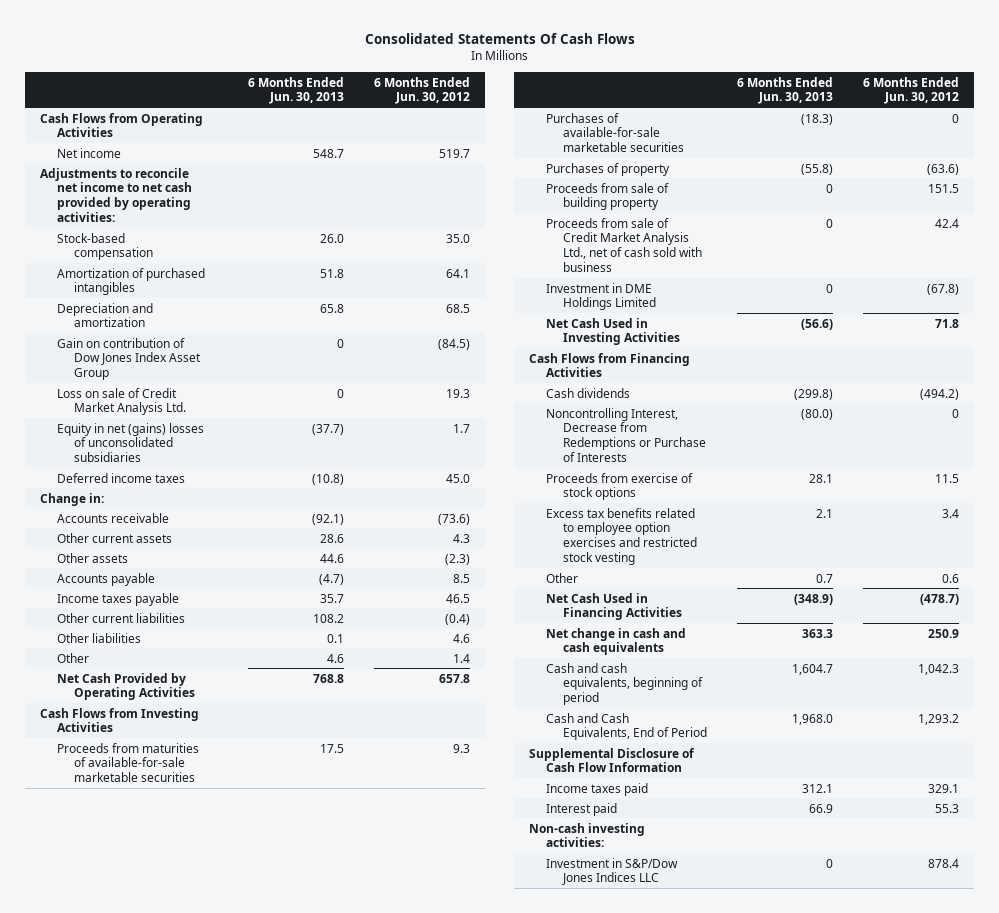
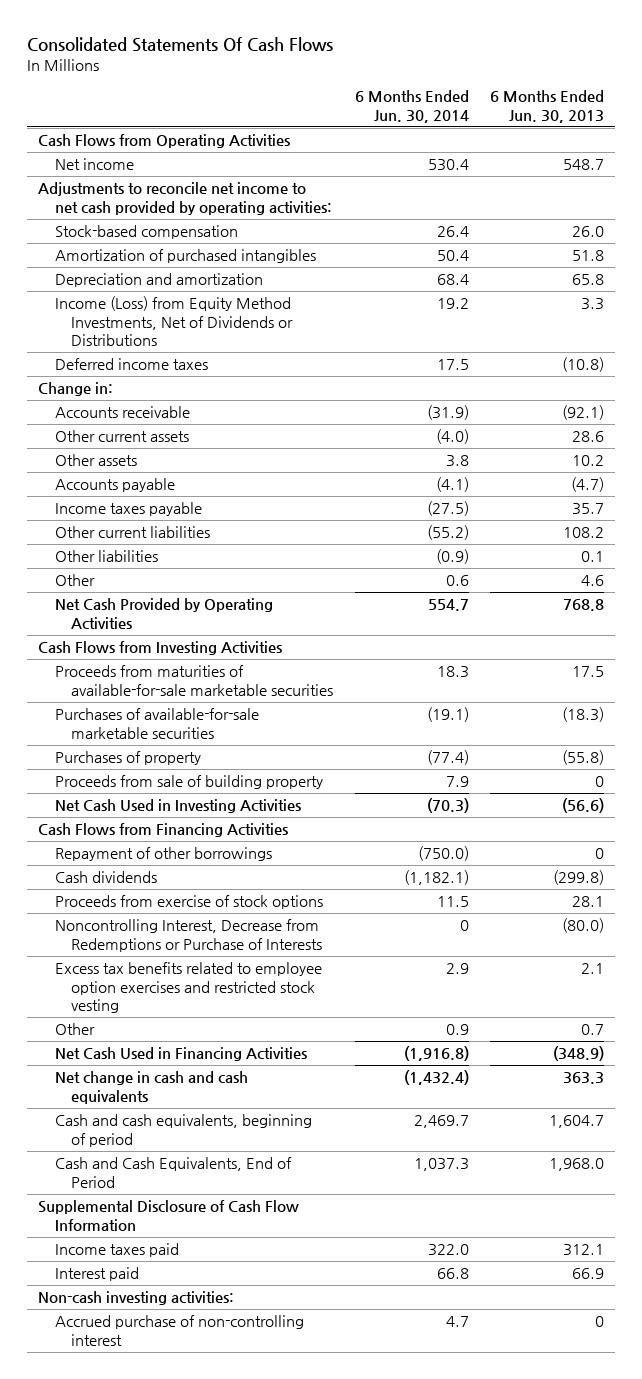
[373,76,470,105] 6 Months Ended Jun. 30, 2012 -> none
none -> [354,90,469,123] 6 Months Ended Jun. 30, 2014
[57,337,202,380] Gain on contribution of Dow Jones Index Asset Group -> none
[57,387,187,416] Loss on sale of Credit Market Analysis Ltd. -> none
[57,422,205,462] Equity in net (gains) losses of unconsolidated subsidiaries -> none
none -> [54,296,294,347] Income (Loss) from Equity Method Investments, Net of Dividends or Distributions
[320,553,345,563] 44.6 -> [571,455,604,467] 10.2
[546,217,703,272] Proceeds from sale of Credit Market Analysis Ltd., net of cash sold with business -> none
[546,282,657,311] Investment in DME Holdings Limited -> none
none -> [54,847,272,862] Repayment of other borrowings
[546,407,707,462] Noncontrolling Interest, Decrease from Redemptions or Purchase of Interests -> [54,919,323,952] Noncontrolling Interest, Decrease from Redemptions or Purchase of Interests
[546,857,679,886] Investment in S&P/Dow Jones Indices LLC -> none
none -> [54,1315,304,1346] Accrued purchase of non-controlling interest

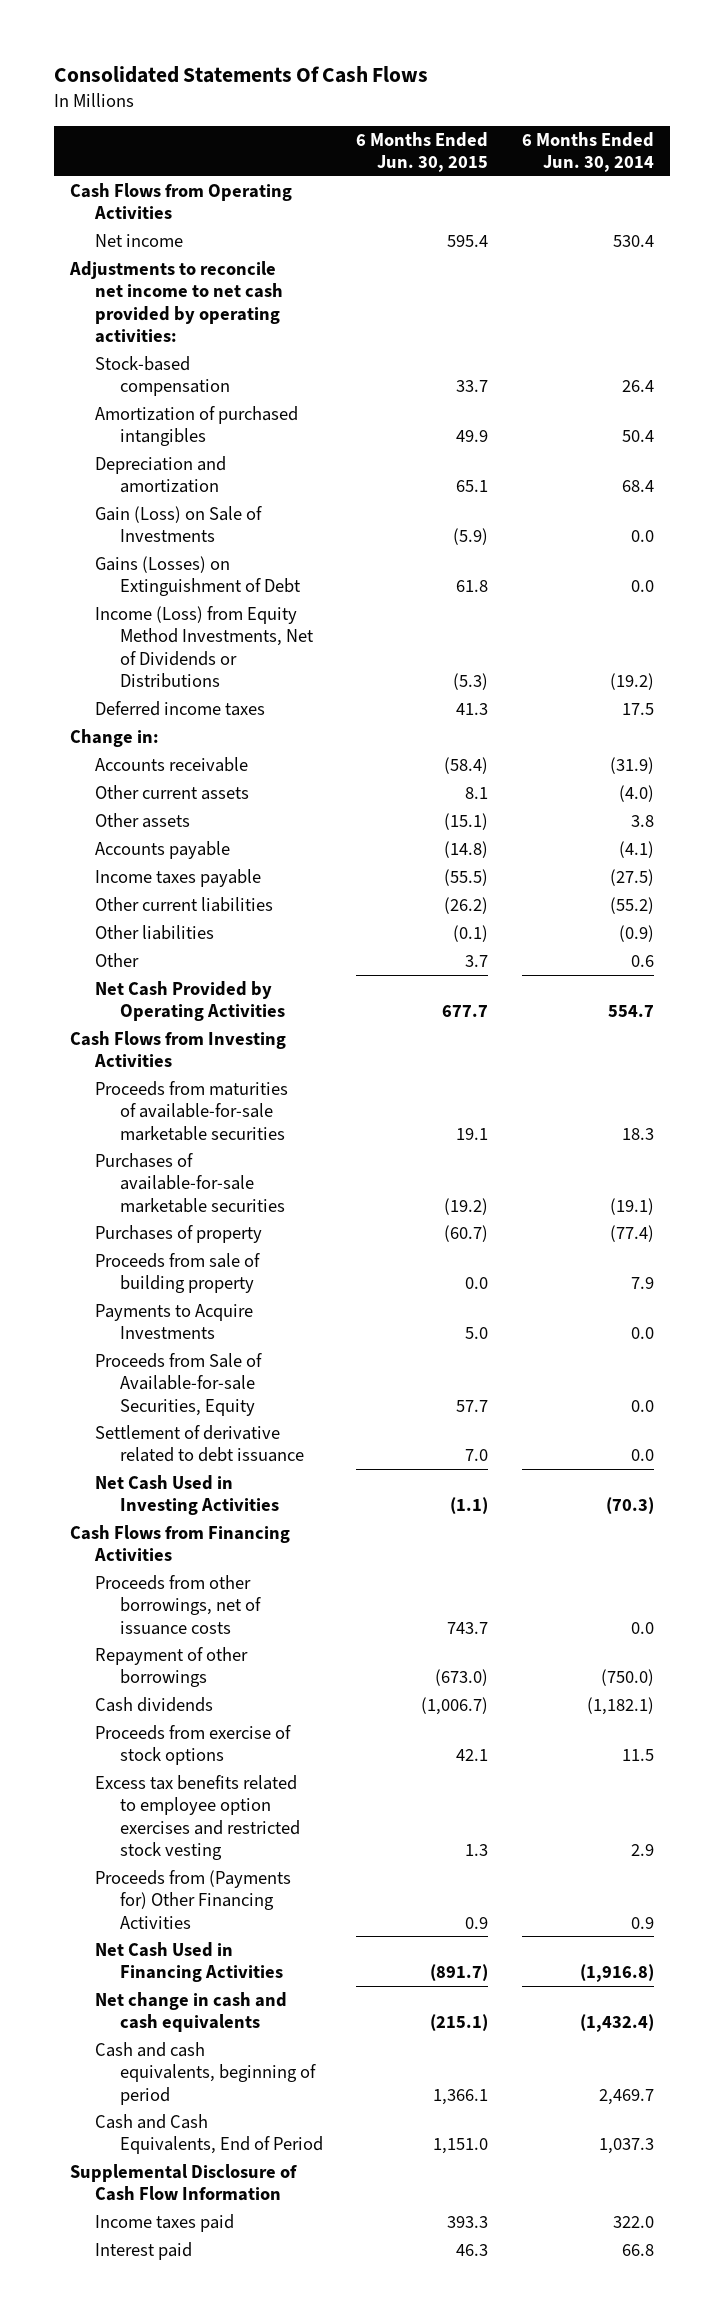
[489,90,604,123] 6 Months Ended Jun. 30, 2013 -> none
none -> [356,131,489,173] 6 Months Ended Jun. 30, 2015
none -> [95,505,263,543] Gain (Loss) on Sale of Investments
none -> [95,555,301,597] Gains (Losses) on Extinguishment of Debt
[436,298,469,310] 19.2 -> [609,672,654,690] (19.2)
none -> [95,1303,254,1340] Payments to Acquire Investments
none -> [95,1352,263,1416] Proceeds from Sale of Available-for-sale Securities, Equity
none -> [95,1424,304,1463] Settlement of derivative related to debt issuance
none -> [95,1574,261,1635] Proceeds from other borrowings, net of issuance costs
[54,919,323,952] Noncontrolling Interest, Decrease from Redemptions or Purchase of Interests -> none
[54,1023,95,1036] Other -> [95,1869,292,1929] Proceeds from (Payments for) Other Financing Activities
[38,1291,235,1306] Non-cash investing activities: -> none
[54,1315,304,1346] Accrued purchase of non-controlling interest -> none

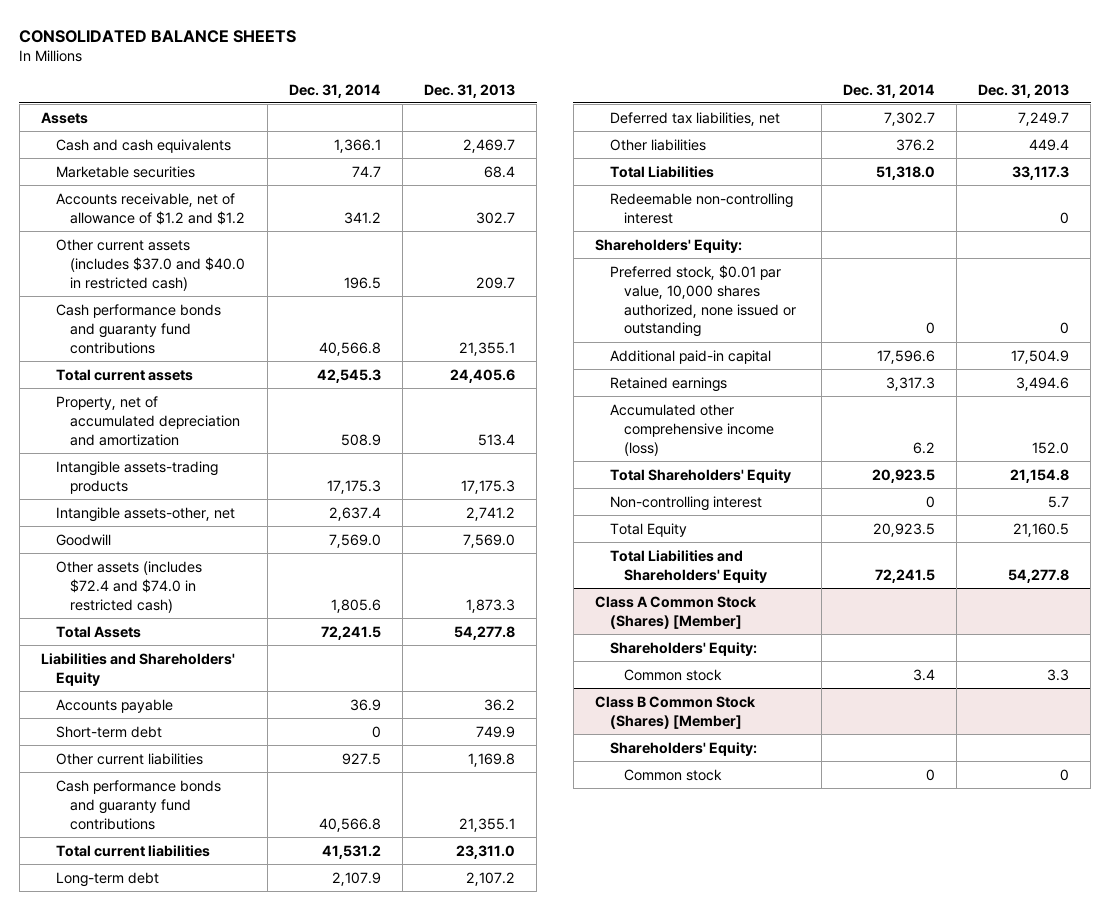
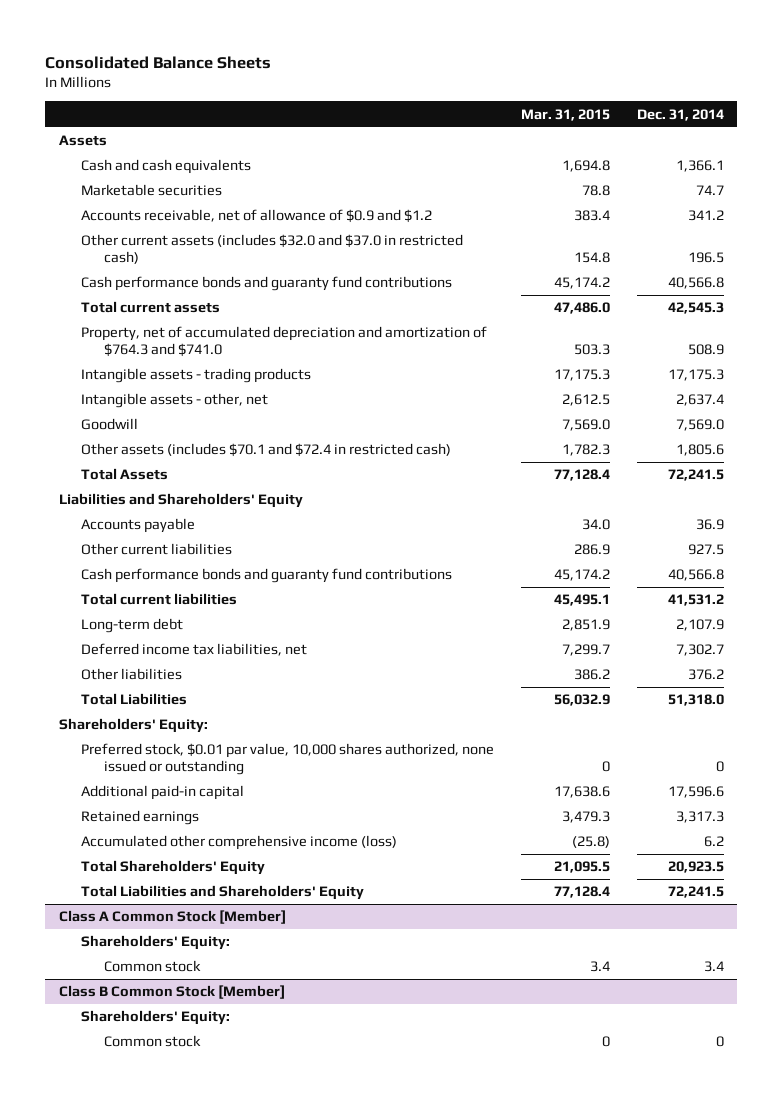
[19,29,297,43] CONSOLIDATED BALANCE SHEETS -> [45,55,272,69] Consolidated Balance Sheets
[424,83,516,98] Dec. 31, 2013 -> none
none -> [521,108,611,121] Mar. 31, 2015
[55,192,246,225] Accounts receivable, net of allowance of $1.2 and $1.2 -> [81,209,433,224] Accounts receivable, net of allowance of $0.9 and $1.2
[55,238,246,291] Other current assets (includes $37.0 and $40.0 in restricted cash) -> [81,234,464,265] Other current assets (includes $32.0 and $37.0 in restricted cash)
[55,395,241,446] Property, net of accumulated depreciation and amortization -> [81,326,488,358] Property, net of accumulated depreciation and amortization of $764.3 and $741.0
[55,460,218,494] Intangible assets-trading products -> [81,368,312,384] Intangible assets - trading products
[55,506,235,522] Intangible assets-other, net -> [81,393,269,409] Intangible assets - other, net
[55,560,202,613] Other assets (includes $72.4 and $74.0 in restricted cash) -> [81,443,452,458] Other assets (includes $70.1 and $72.4 in restricted cash)
[55,725,162,738] Short-term debt -> none
[609,111,780,126] Deferred tax liabilities, net -> [81,643,308,657] Deferred income tax liabilities, net
[609,192,793,224] Redeemable non-controlling interest -> none
[609,495,762,511] Non-controlling interest -> none
[609,522,687,537] Total Equity -> none
[594,595,757,629] Class A Common Stock (Shares) [Member] -> [58,910,286,925] Class A Common Stock [Member]
[594,695,756,729] Class B Common Stock (Shares) [Member] -> [58,985,285,1000] Class B Common Stock [Member]

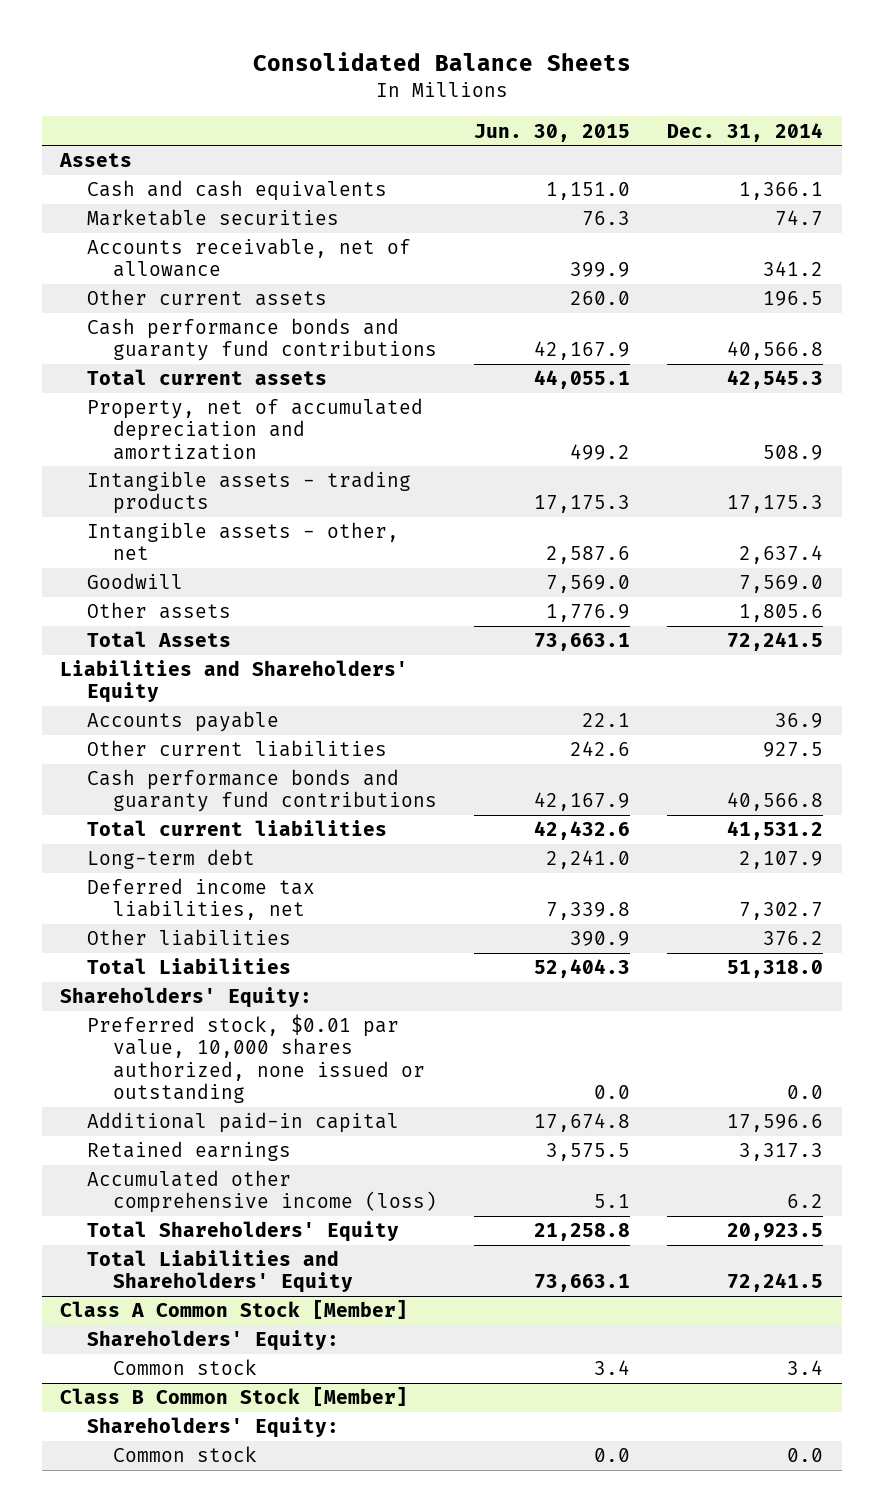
[521,108,611,121] Mar. 31, 2015 -> none
none -> [474,123,631,142] Jun. 30, 2015
[81,209,433,224] Accounts receivable, net of allowance of $0.9 and $1.2 -> [86,238,411,278] Accounts receivable, net of allowance
[81,234,464,265] Other current assets (includes $32.0 and $37.0 in restricted cash) -> [86,289,327,307] Other current assets
[81,326,488,358] Property, net of accumulated depreciation and amortization of $764.3 and $741.0 -> [86,398,423,460] Property, net of accumulated depreciation and amortization
[81,443,452,458] Other assets (includes $70.1 and $72.4 in restricted cash) -> [86,602,231,620] Other assets
[715,761,724,773] 0 -> [787,1084,824,1099] 0.0
[715,1036,724,1048] 0 -> [787,1448,824,1463] 0.0

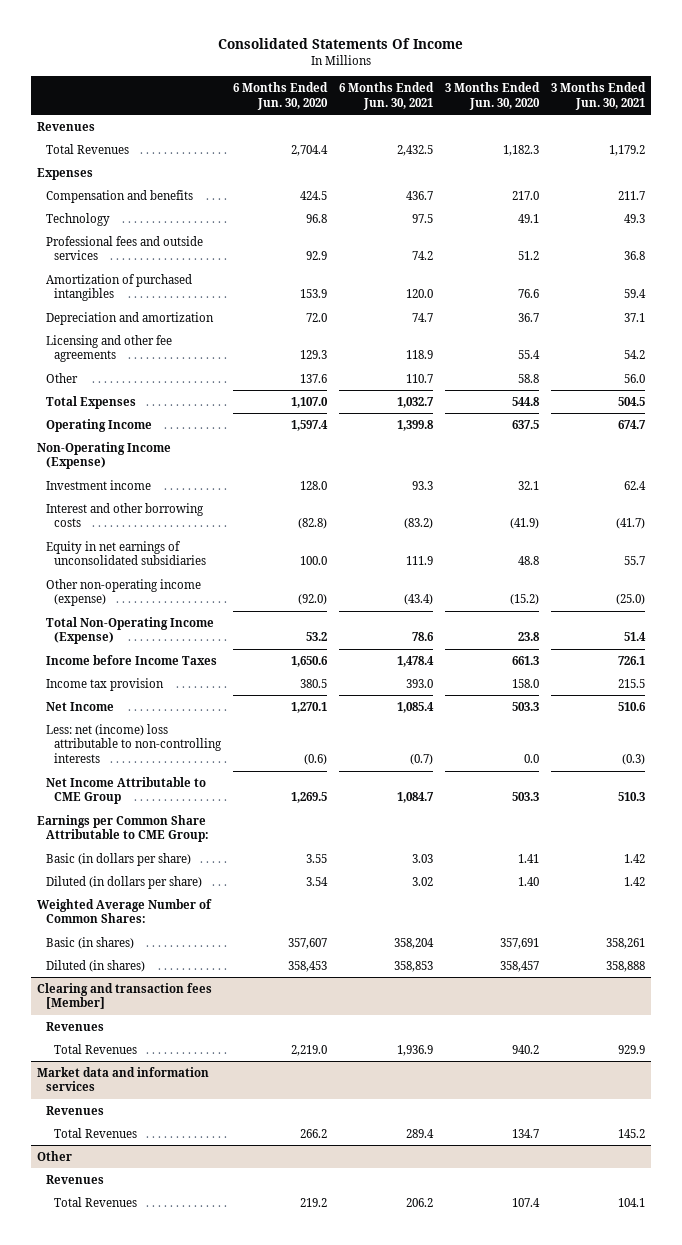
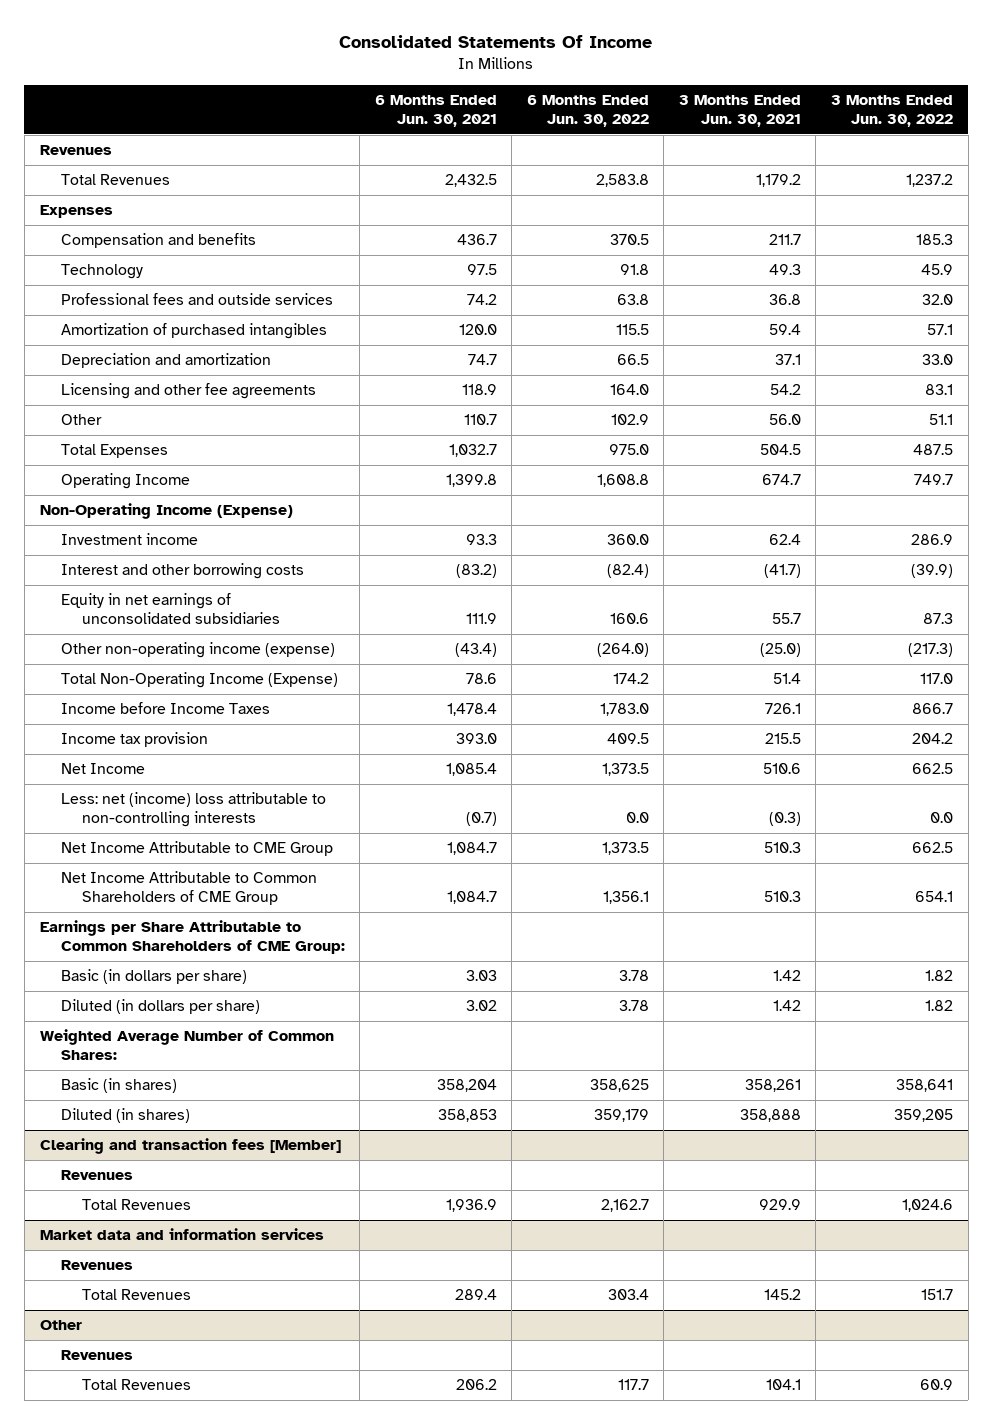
[233,82,329,110] 6 Months Ended Jun. 30, 2020 -> none
[445,82,541,110] 3 Months Ended Jun. 30, 2020 -> none
none -> [526,94,649,127] 6 Months Ended Jun. 30, 2022
none -> [831,94,954,127] 3 Months Ended Jun. 30, 2022
none -> [60,871,317,906] Net Income Attributable to Common Shareholders of CME Group
[36,814,209,843] Earnings per Common Share Attributable to CME Group: -> [39,920,345,955] Earnings per Share Attributable to Common Shareholders of CME Group:

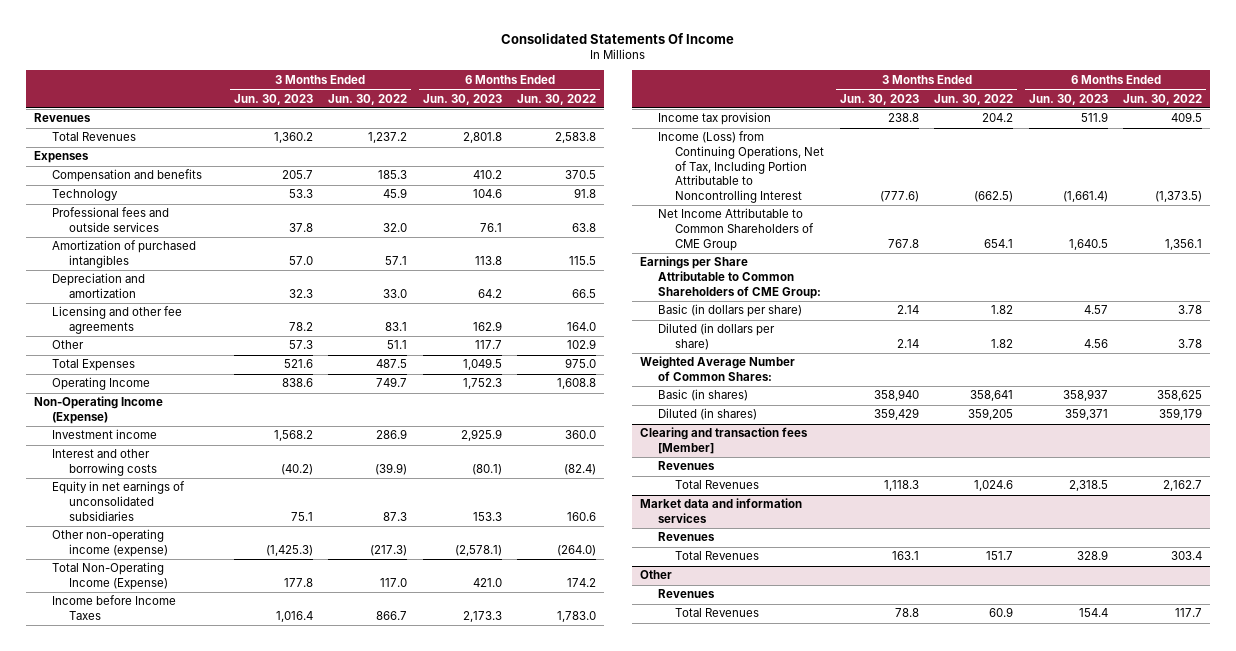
[374,94,497,127] 6 Months Ended Jun. 30, 2021 -> none
[678,94,801,127] 3 Months Ended Jun. 30, 2021 -> none
none -> [233,93,313,105] Jun. 30, 2023
none -> [422,93,502,105] Jun. 30, 2023
[60,763,145,775] Net Income -> none
[60,792,326,828] Less: net (income) loss attributable to non-controlling interests -> none
[60,841,333,857] Net Income Attributable to CME Group -> none
none -> [657,131,825,203] Income (Loss) from Continuing Operations, Net of Tax, Including Portion Attributable to Noncontrolling Interest

